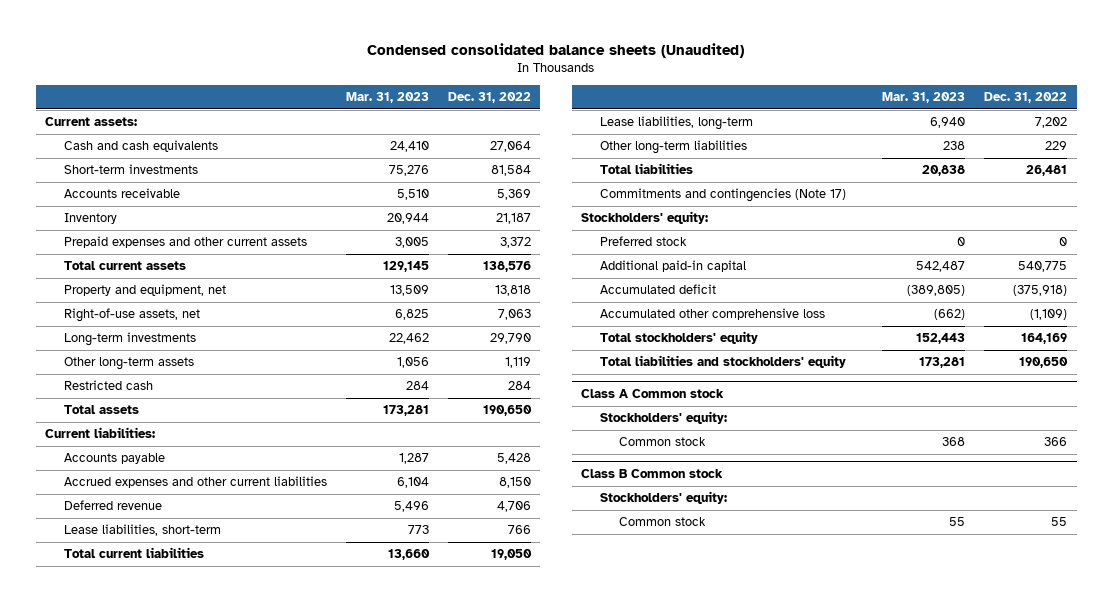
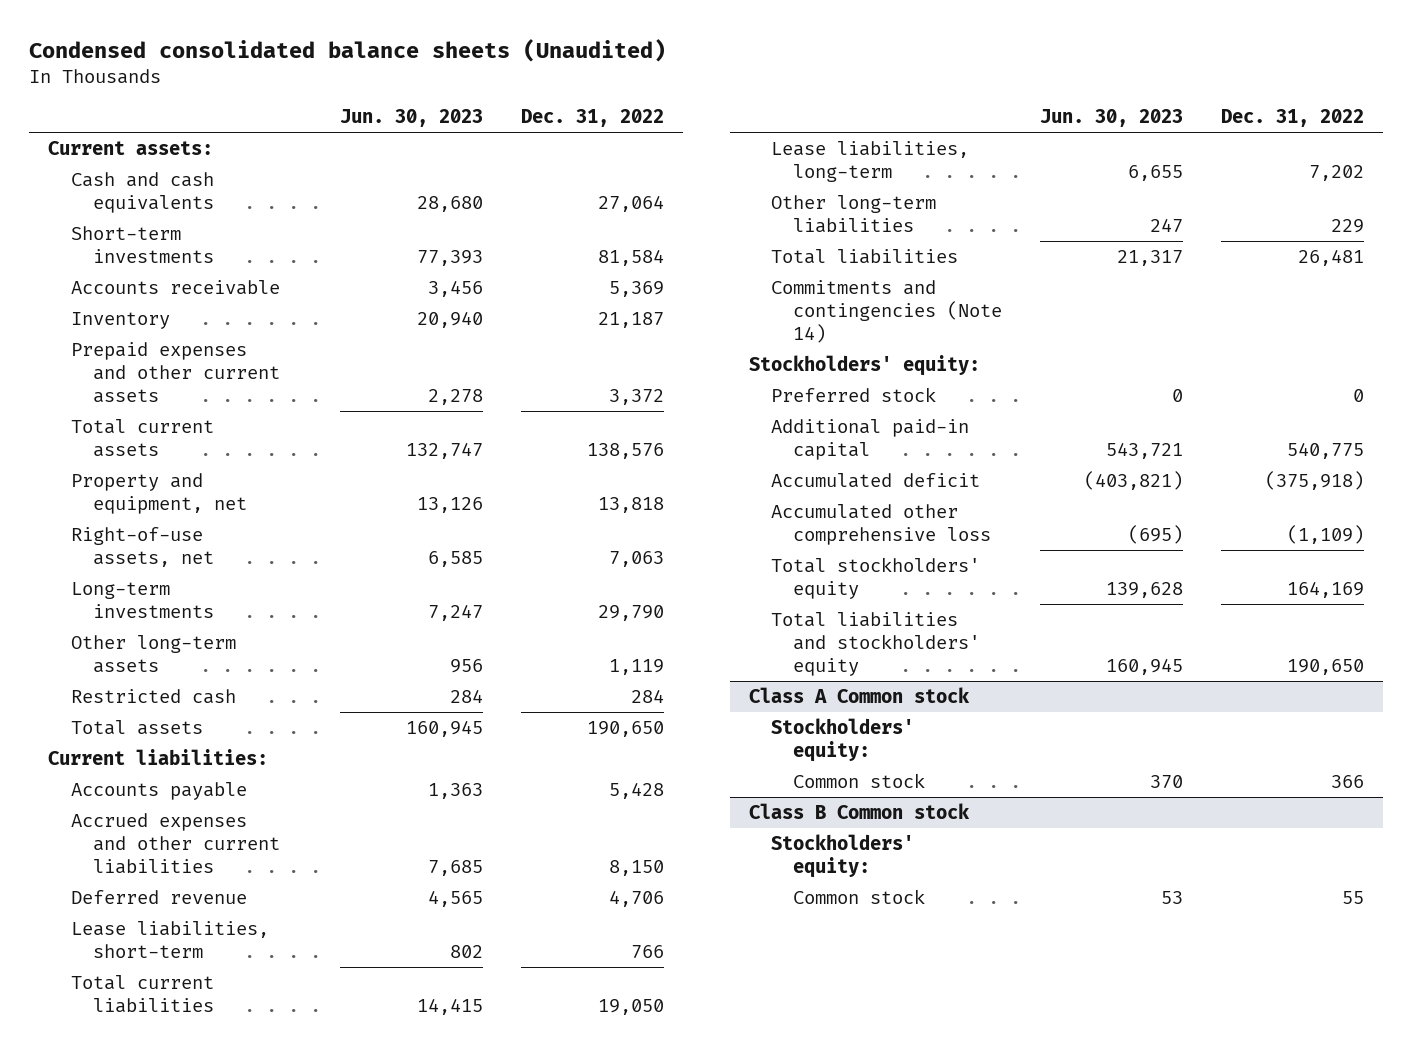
[345,92,429,104] Mar. 31, 2023 -> none
none -> [339,109,483,128] Jun. 30, 2023
[600,188,847,203] Commitments and contingencies (Note 17) -> [770,279,1003,343] Commitments and contingencies (Note 14)

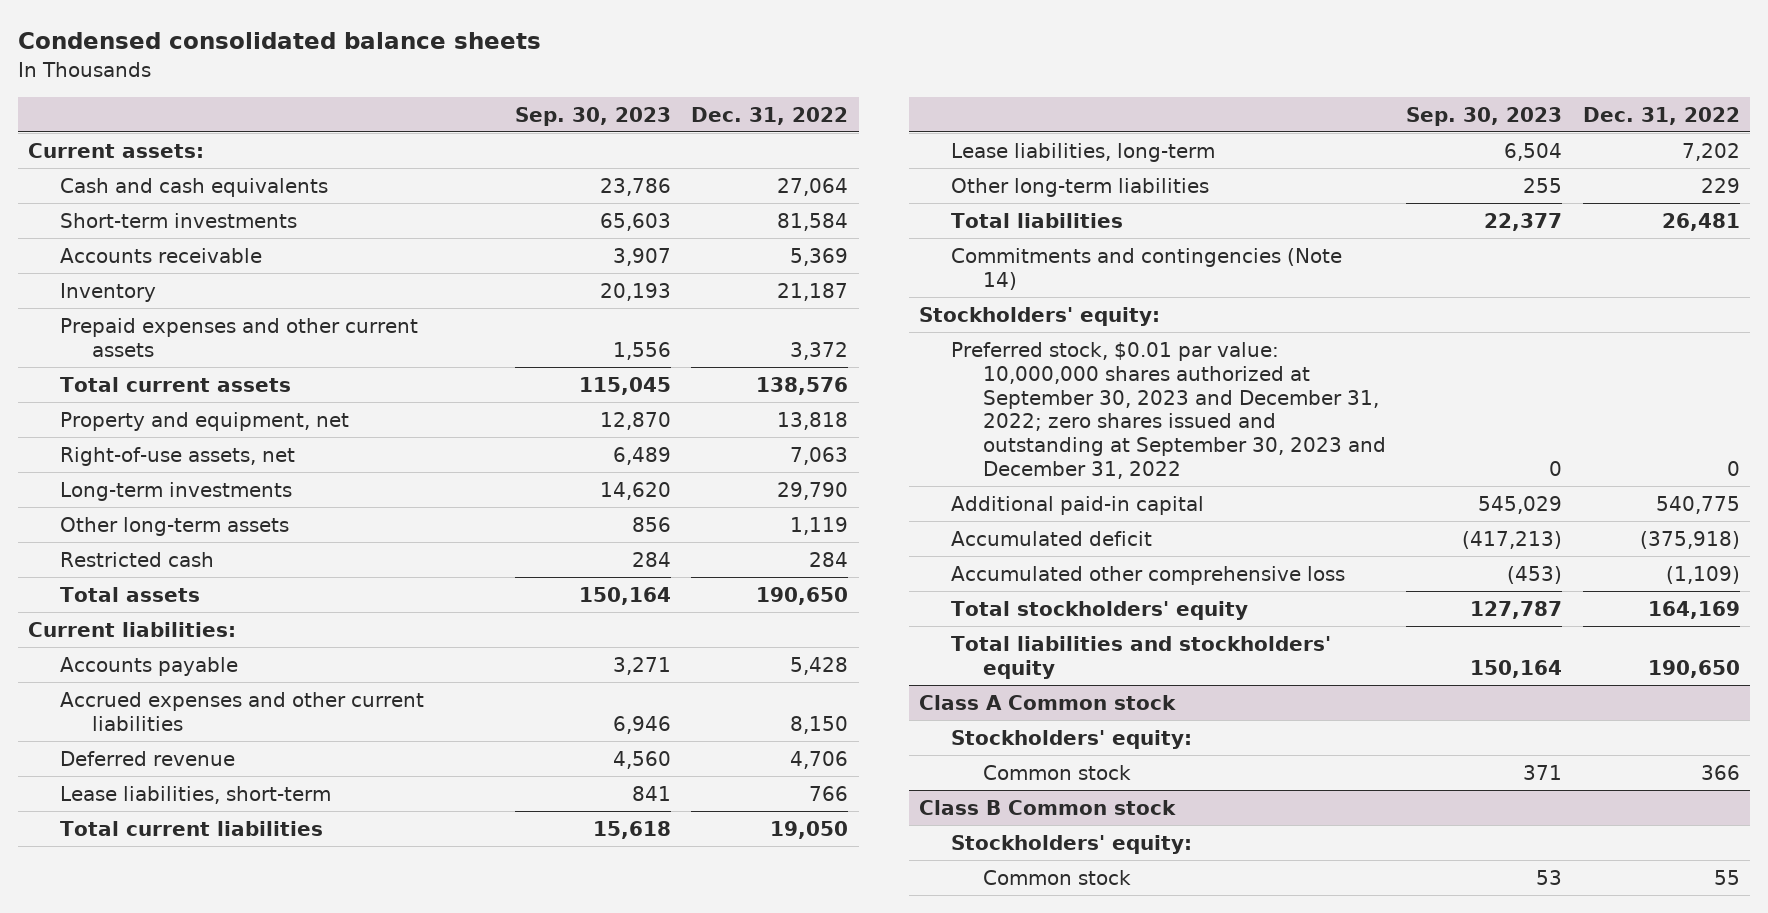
[29,39,667,63] Condensed consolidated balance sheets (Unaudited) -> [17,32,541,50] Condensed consolidated balance sheets
[339,109,483,128] Jun. 30, 2023 -> none
none -> [515,106,672,126] Sep. 30, 2023
[770,386,936,402] Preferred stock -> [951,341,1386,480] Preferred stock, $0.01 par value: 10,000,000 shares authorized at September 30, 2023 and December 31, 2022; zero shares issued and outstanding at September 30, 2023 and December 31, 2022

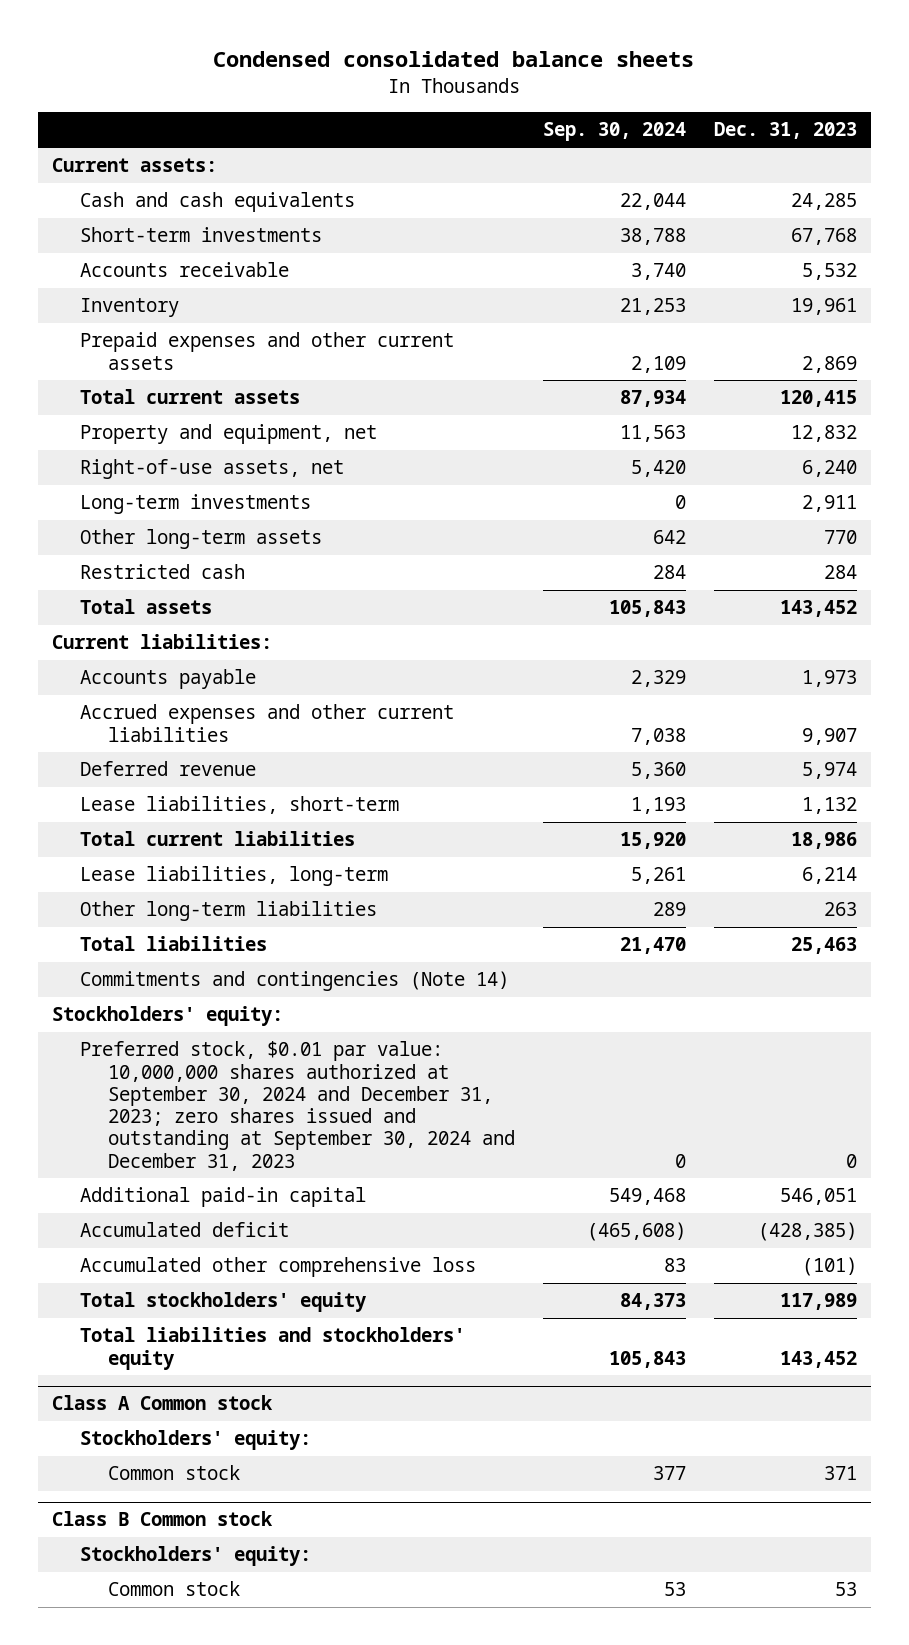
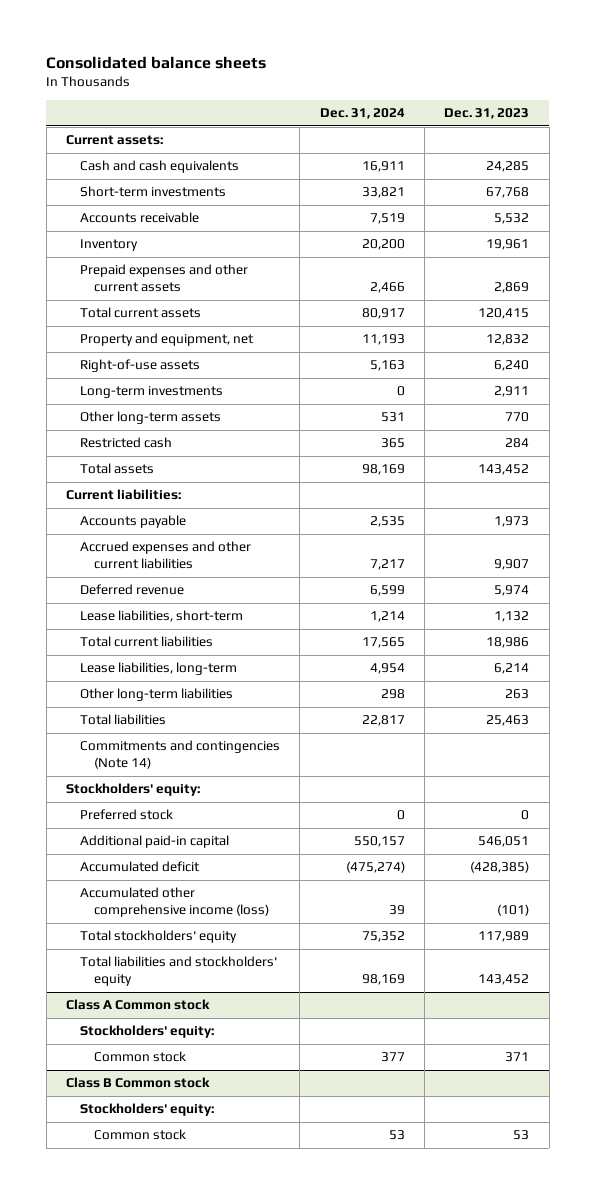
[213,51,695,68] Condensed consolidated balance sheets -> [46,55,267,69] Consolidated balance sheets
[542,122,686,142] Sep. 30, 2024 -> none
none -> [319,108,405,120] Dec. 31, 2024
[79,459,344,480] Right-of-use assets, net -> [80,359,201,373] Right-of-use assets
[79,1041,515,1171] Preferred stock, $0.01 par value: 10,000,000 shares authorized at September 30, 2024 and December 31, 2023; zero shares issued and outstanding at September 30, 2024 and December 31, 2023 -> [80,809,174,821] Preferred stock
[79,1257,476,1278] Accumulated other comprehensive loss -> [80,887,269,918] Accumulated other comprehensive income (loss)

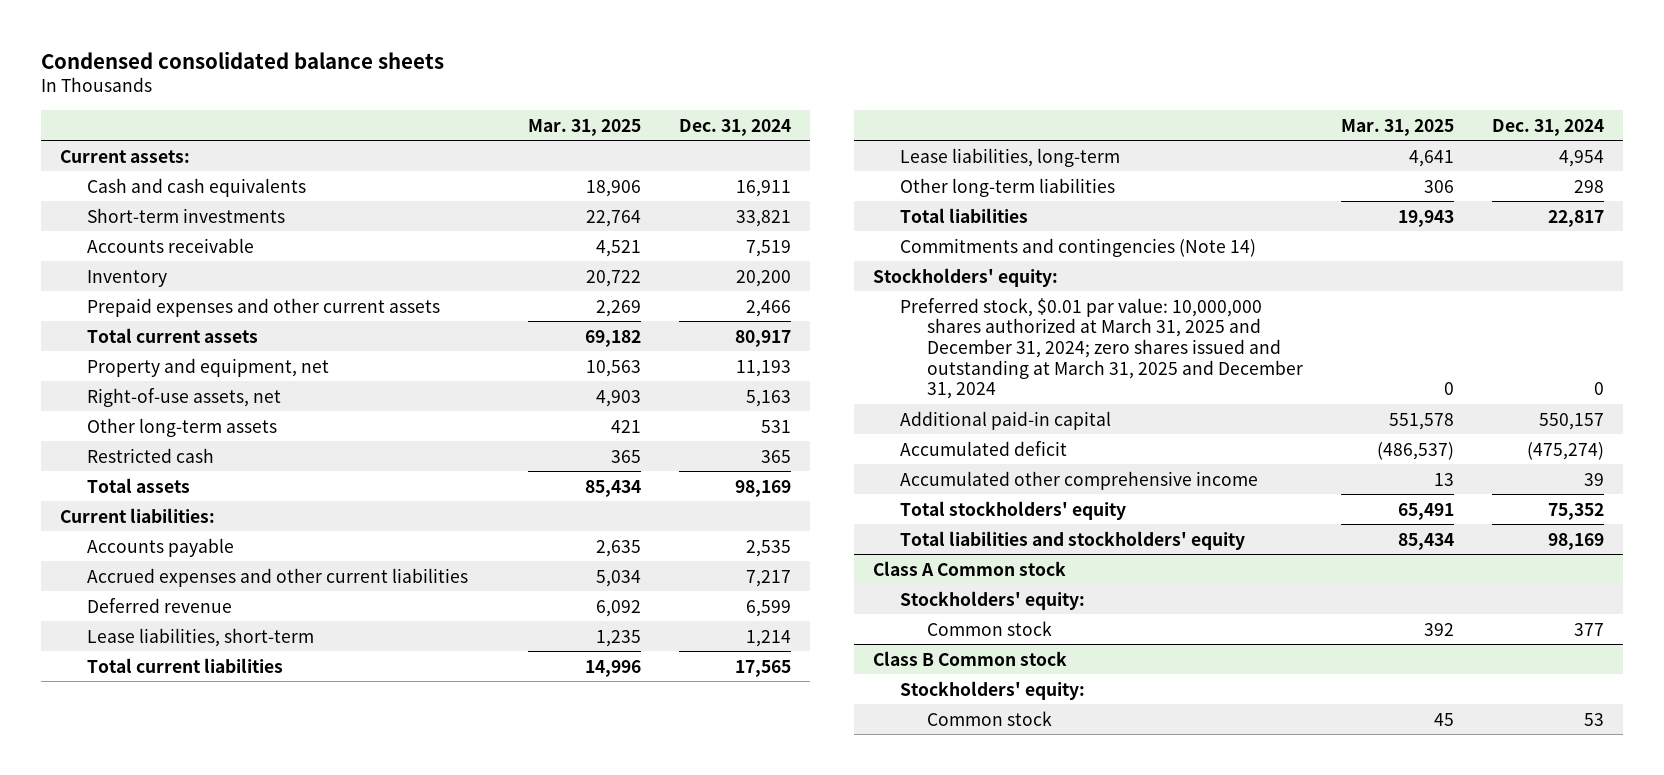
[46,55,267,69] Consolidated balance sheets -> [41,50,445,69] Condensed consolidated balance sheets
[444,108,530,120] Dec. 31, 2023 -> none
none -> [527,118,641,136] Mar. 31, 2025
[80,386,224,399] Long-term investments -> none
[80,359,201,373] Right-of-use assets -> [86,387,281,407] Right-of-use assets, net
[80,809,174,821] Preferred stock -> [899,297,1303,400] Preferred stock, $0.01 par value: 10,000,000 shares authorized at March 31, 2025 and December 31, 2024; zero shares issued and outstanding at March 31, 2025 and December 31, 2024
[80,887,269,918] Accumulated other comprehensive income (loss) -> [899,470,1258,490] Accumulated other comprehensive income

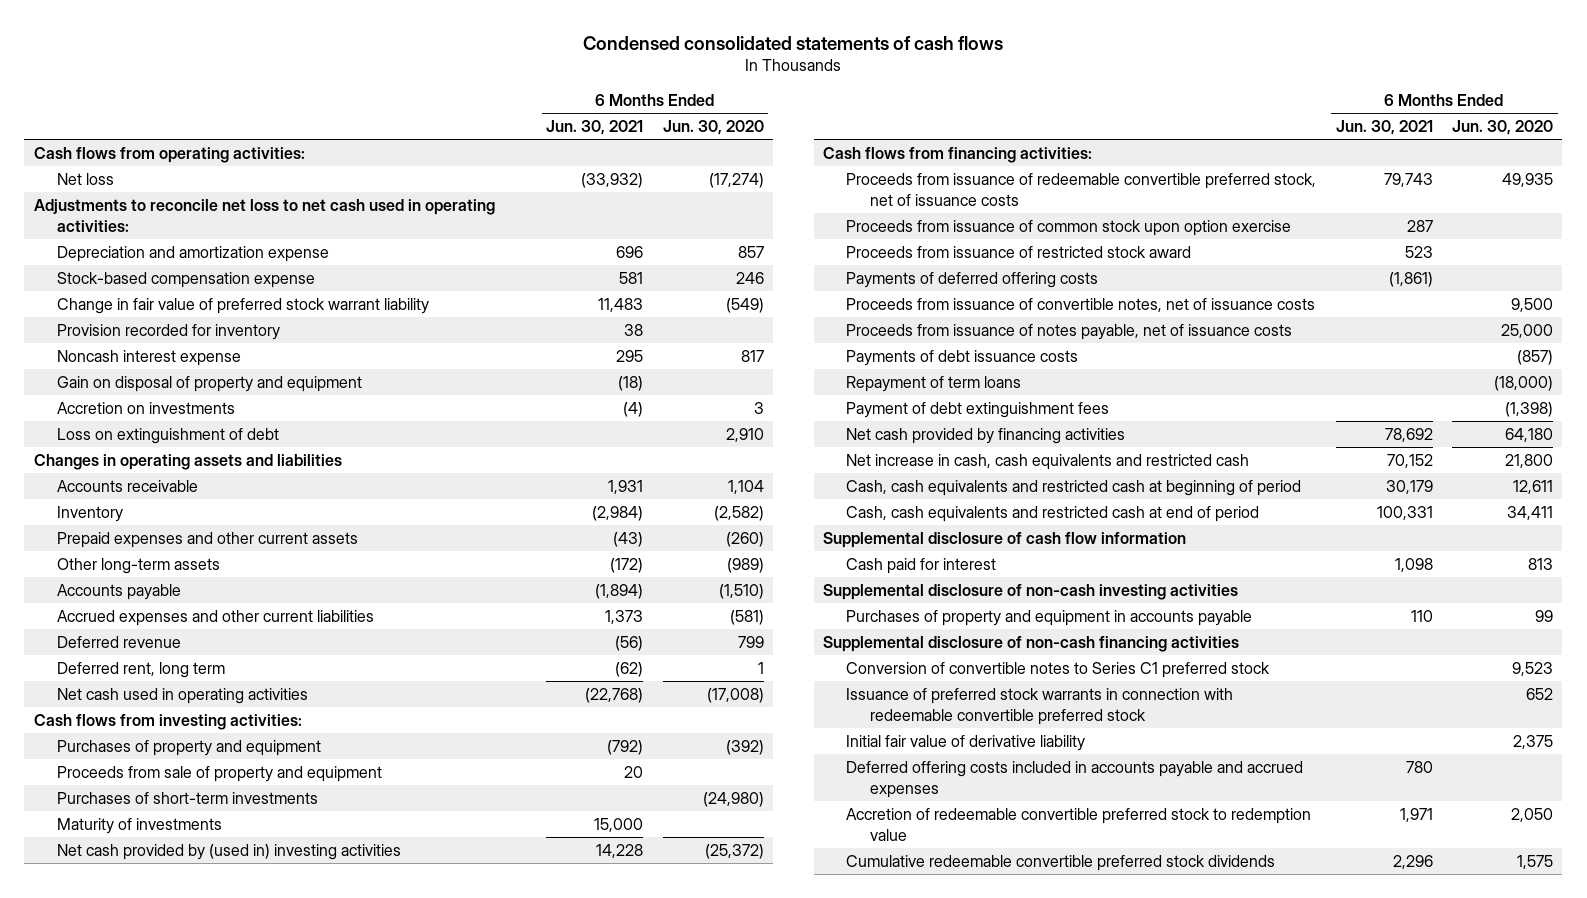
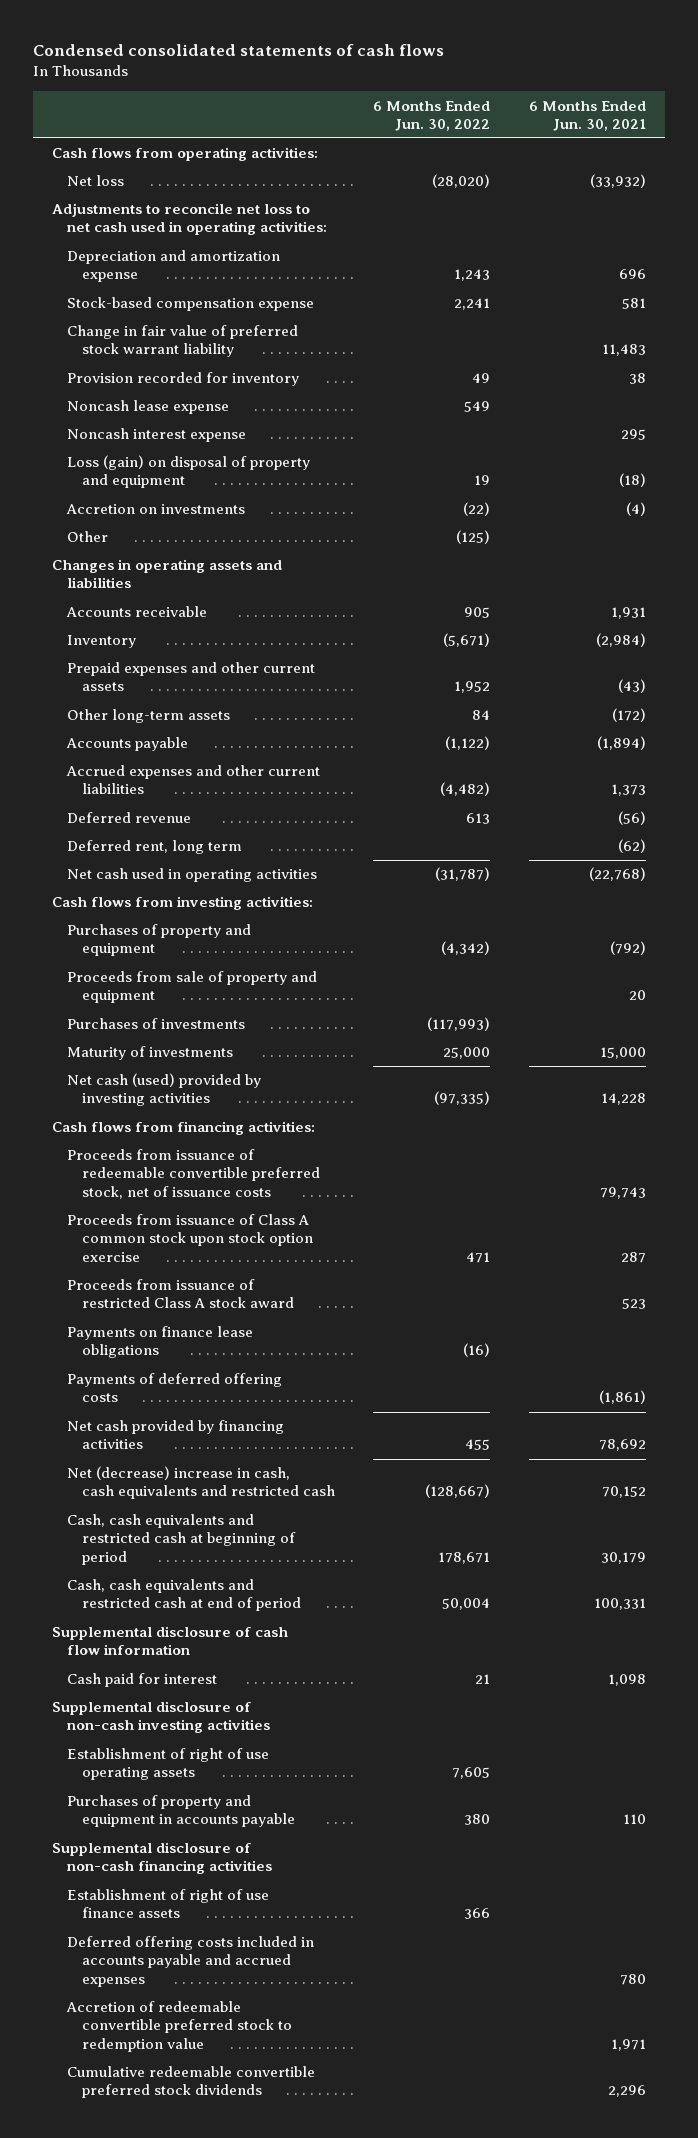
[662,120,764,136] Jun. 30, 2020 -> none
none -> [373,100,491,131] 6 Months Ended Jun. 30, 2022
none -> [67,400,230,415] Noncash lease expense
[57,375,363,392] Gain on disposal of property and equipment -> [67,455,311,489] Loss (gain) on disposal of property and equipment
[57,427,280,444] Loss on extinguishment of debt -> none
none -> [67,531,109,543] Other
[57,791,319,804] Purchases of short-term investments -> [67,1018,246,1030] Purchases of investments
[57,843,402,860] Net cash provided by (used in) investing activities -> [67,1073,262,1107] Net cash (used) provided by investing activities
[846,219,1292,236] Proceeds from issuance of common stock upon option exercise -> [67,1214,313,1262] Proceeds from issuance of Class A common stock upon stock option exercise
[846,245,1192,258] Proceeds from issuance of restricted stock award -> [67,1279,294,1309] Proceeds from issuance of restricted Class A stock award
none -> [67,1326,254,1359] Payments on finance lease obligations
[846,297,1316,312] Proceeds from issuance of convertible notes, net of issuance costs -> none
[846,323,1293,340] Proceeds from issuance of notes payable, net of issuance costs -> none
[846,349,1079,366] Payments of debt issuance costs -> none
[846,375,1022,392] Repayment of term loans -> none
[846,401,1110,418] Payment of debt extinguishment fees -> none
[846,453,1250,470] Net increase in cash, cash equivalents and restricted cash -> [67,1466,335,1500] Net (decrease) increase in cash, cash equivalents and restricted cash
none -> [67,1748,270,1781] Establishment of right of use operating assets
[846,661,1271,678] Conversion of convertible notes to Series C1 preferred stock -> none
[846,687,1234,725] Issuance of preferred stock warrants in connection with redeemable convertible preferred stock -> none
[846,734,1086,751] Initial fair value of derivative liability -> none
none -> [67,1889,270,1919] Establishment of right of use finance assets

